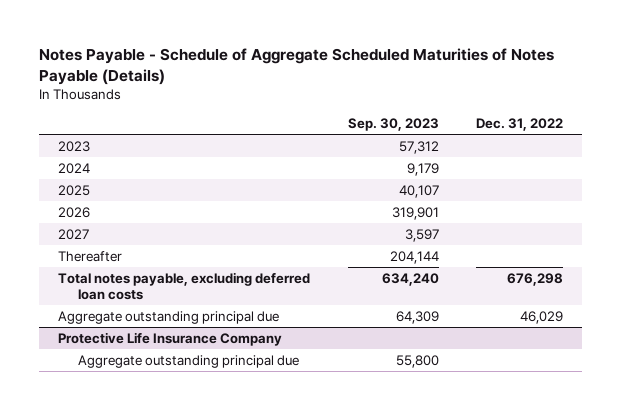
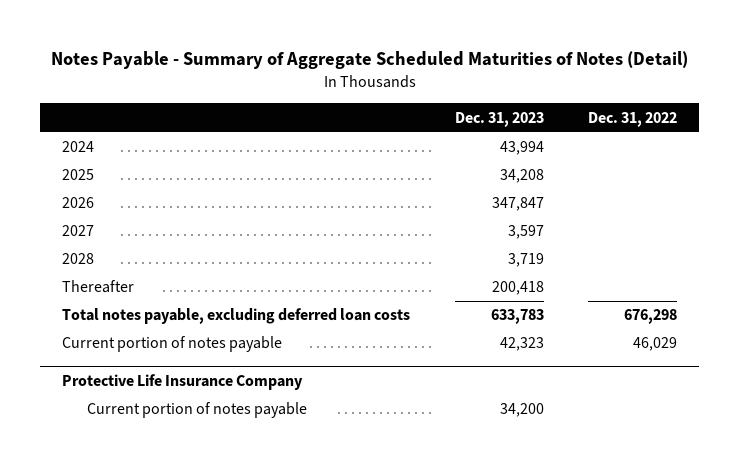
[38,47,554,85] Notes Payable - Schedule of Aggregate Scheduled Maturities of Notes Payable (Details) -> [50,51,688,70] Notes Payable - Summary of Aggregate Scheduled Maturities of Notes (Detail)
[347,118,439,132] Sep. 30, 2023 -> none
none -> [454,111,544,127] Dec. 31, 2023
[57,140,90,152] 2023 -> none
none -> [62,253,95,265] 2028
[57,310,279,324] Aggregate outstanding principal due -> [62,336,283,353] Current portion of notes payable
[78,354,300,368] Aggregate outstanding principal due -> [87,402,308,419] Current portion of notes payable

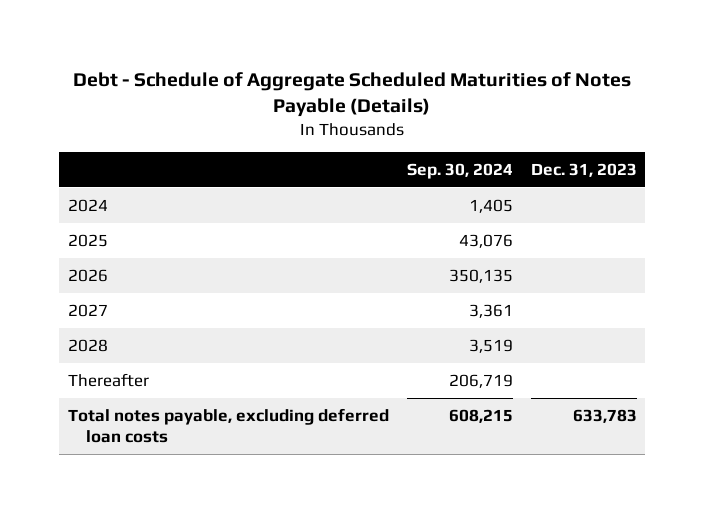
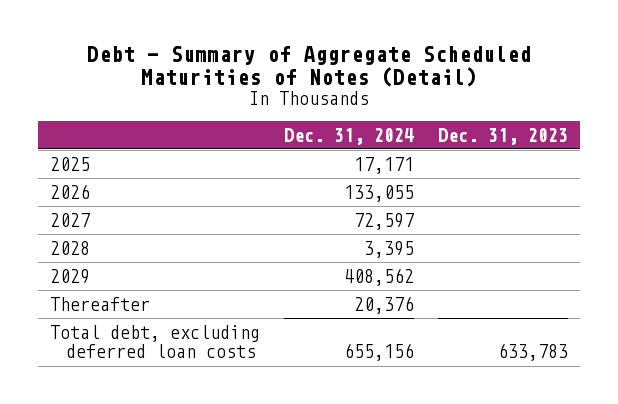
[73,71,632,118] Debt - Schedule of Aggregate Scheduled Maturities of Notes Payable (Details) -> [87,45,532,88] Debt - Summary of Aggregate Scheduled Maturities of Notes (Detail)
[406,162,513,179] Sep. 30, 2024 -> none
none -> [284,127,415,145] Dec. 31, 2024
[68,198,109,212] 2024 -> none
none -> [50,269,91,285] 2029
[68,407,390,444] Total notes payable, excluding deferred loan costs -> [50,325,261,359] Total debt, excluding deferred loan costs

